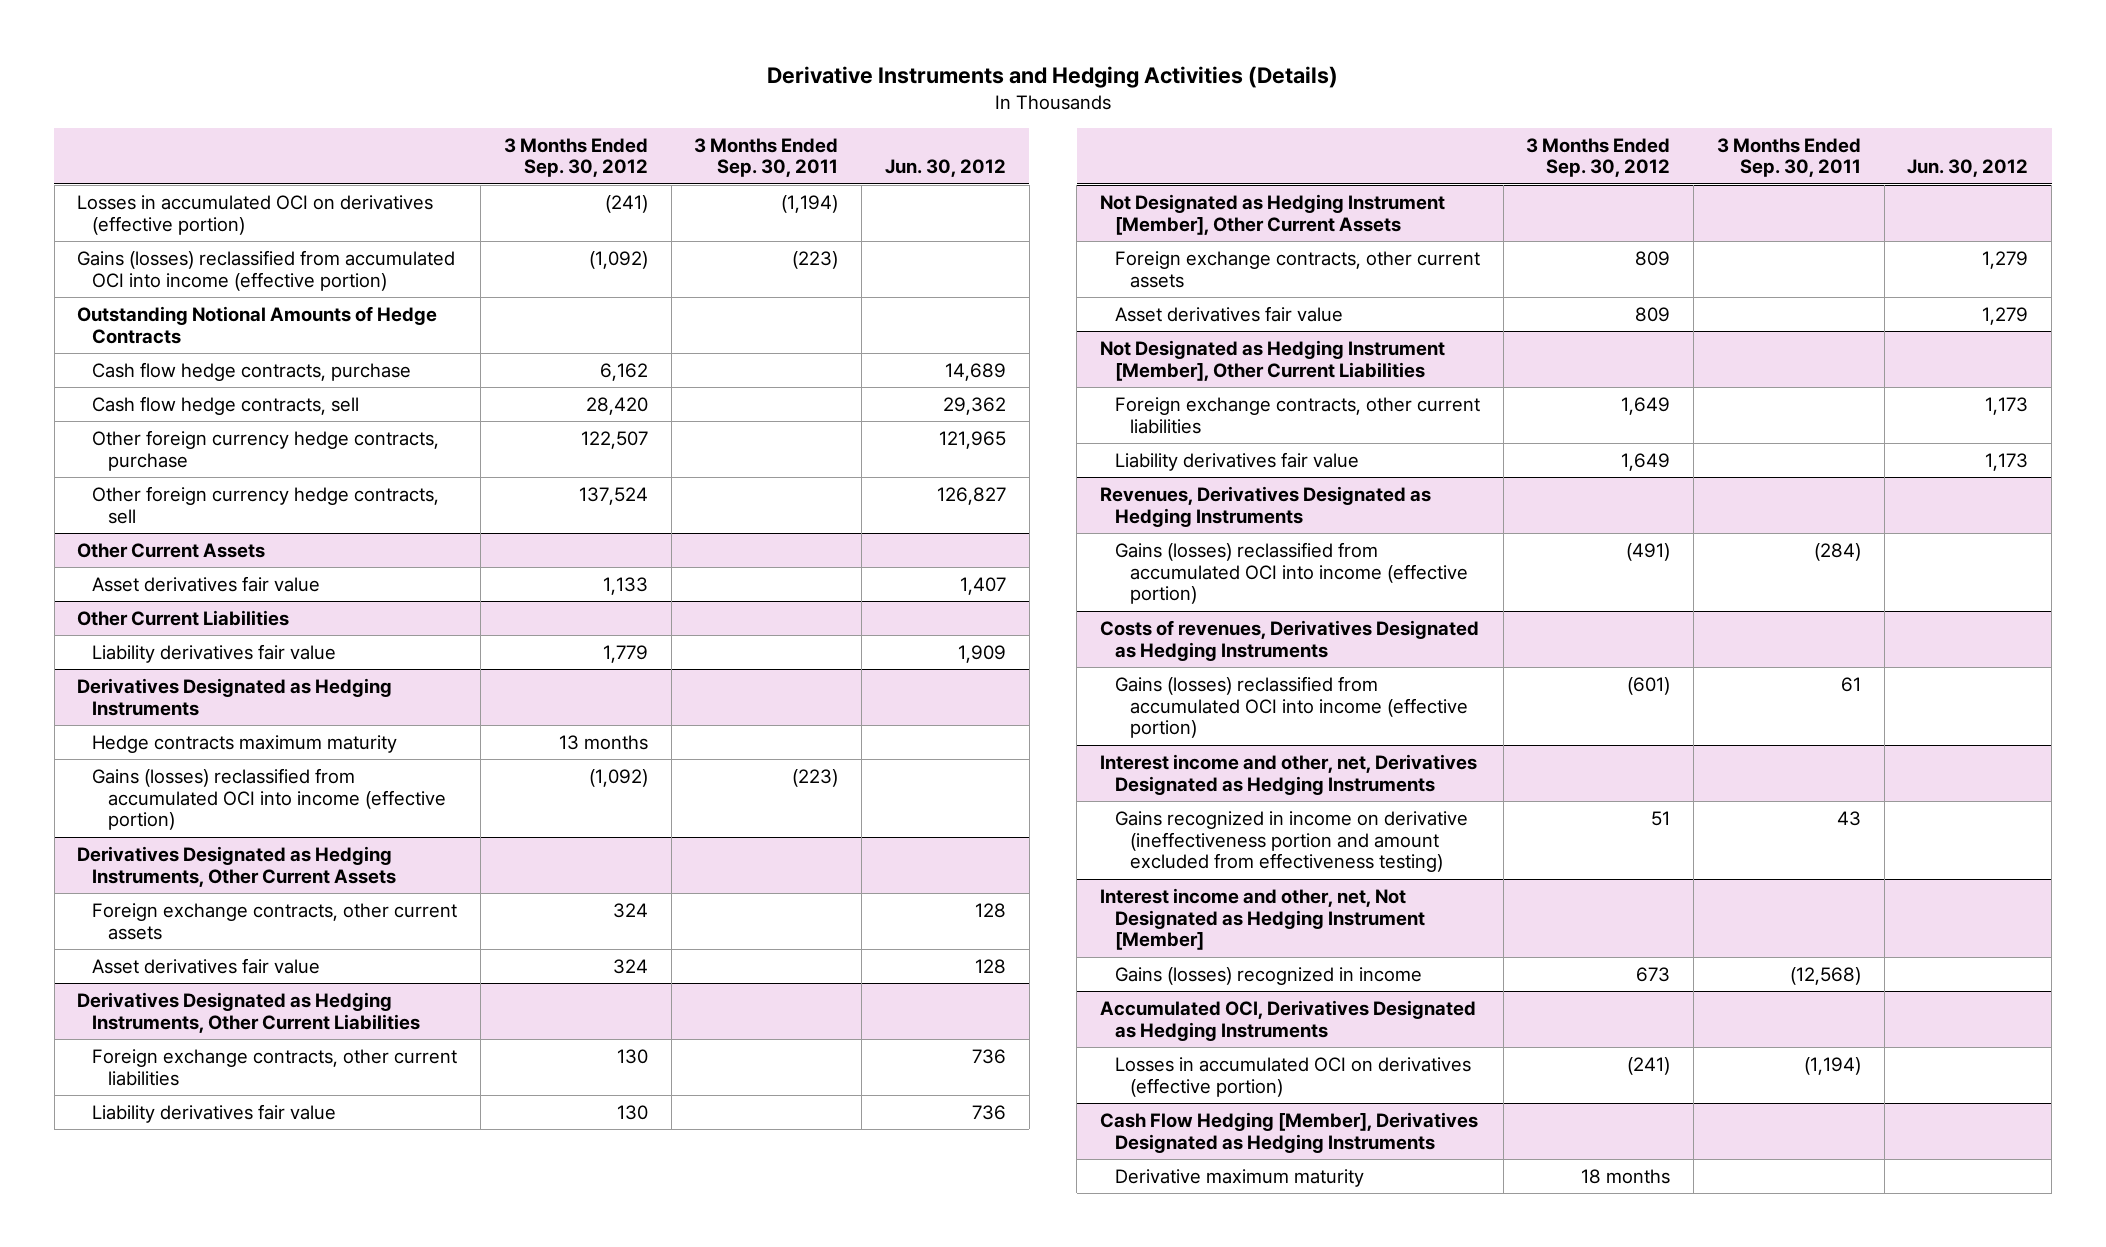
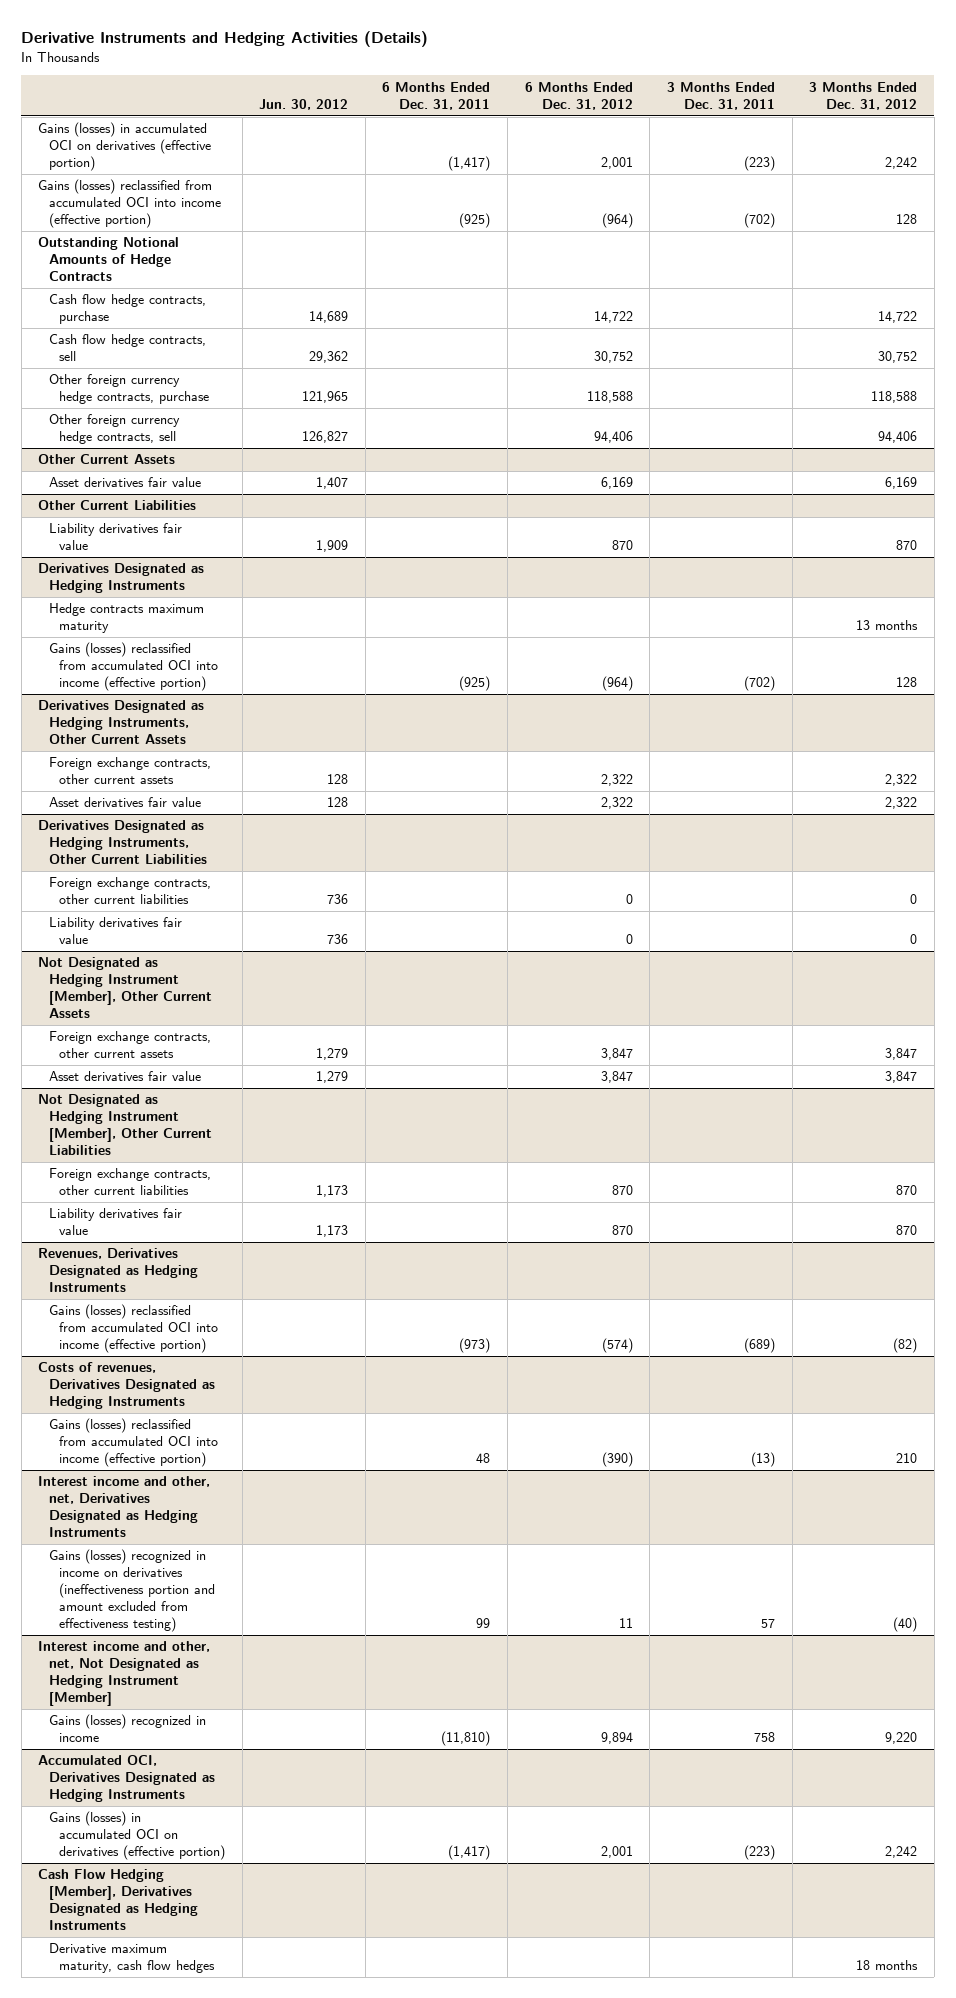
[503,137,648,178] 3 Months Ended Sep. 30, 2012 -> none
[694,137,839,178] 3 Months Ended Sep. 30, 2011 -> none
none -> [382,81,491,110] 6 Months Ended Dec. 31, 2011
none -> [524,81,633,110] 6 Months Ended Dec. 31, 2012
none -> [667,81,776,110] 3 Months Ended Dec. 31, 2011
none -> [809,81,918,110] 3 Months Ended Dec. 31, 2012
[77,194,434,235] Losses in accumulated OCI on derivatives (effective portion) -> [38,122,211,172] Gains (losses) in accumulated OCI on derivatives (effective portion)
[1114,810,1468,873] Gains recognized in income on derivative (ineffectiveness portion and amount excluded from effectiveness testing) -> [48,1549,215,1632] Gains (losses) recognized in income on derivatives (ineffectiveness portion and amount excluded from effectiveness testing)
[1114,1056,1471,1097] Losses in accumulated OCI on derivatives (effective portion) -> [48,1811,225,1861] Gains (losses) in accumulated OCI on derivatives (effective portion)
[1114,1168,1364,1187] Derivative maximum maturity -> [48,1943,215,1974] Derivative maximum maturity, cash flow hedges

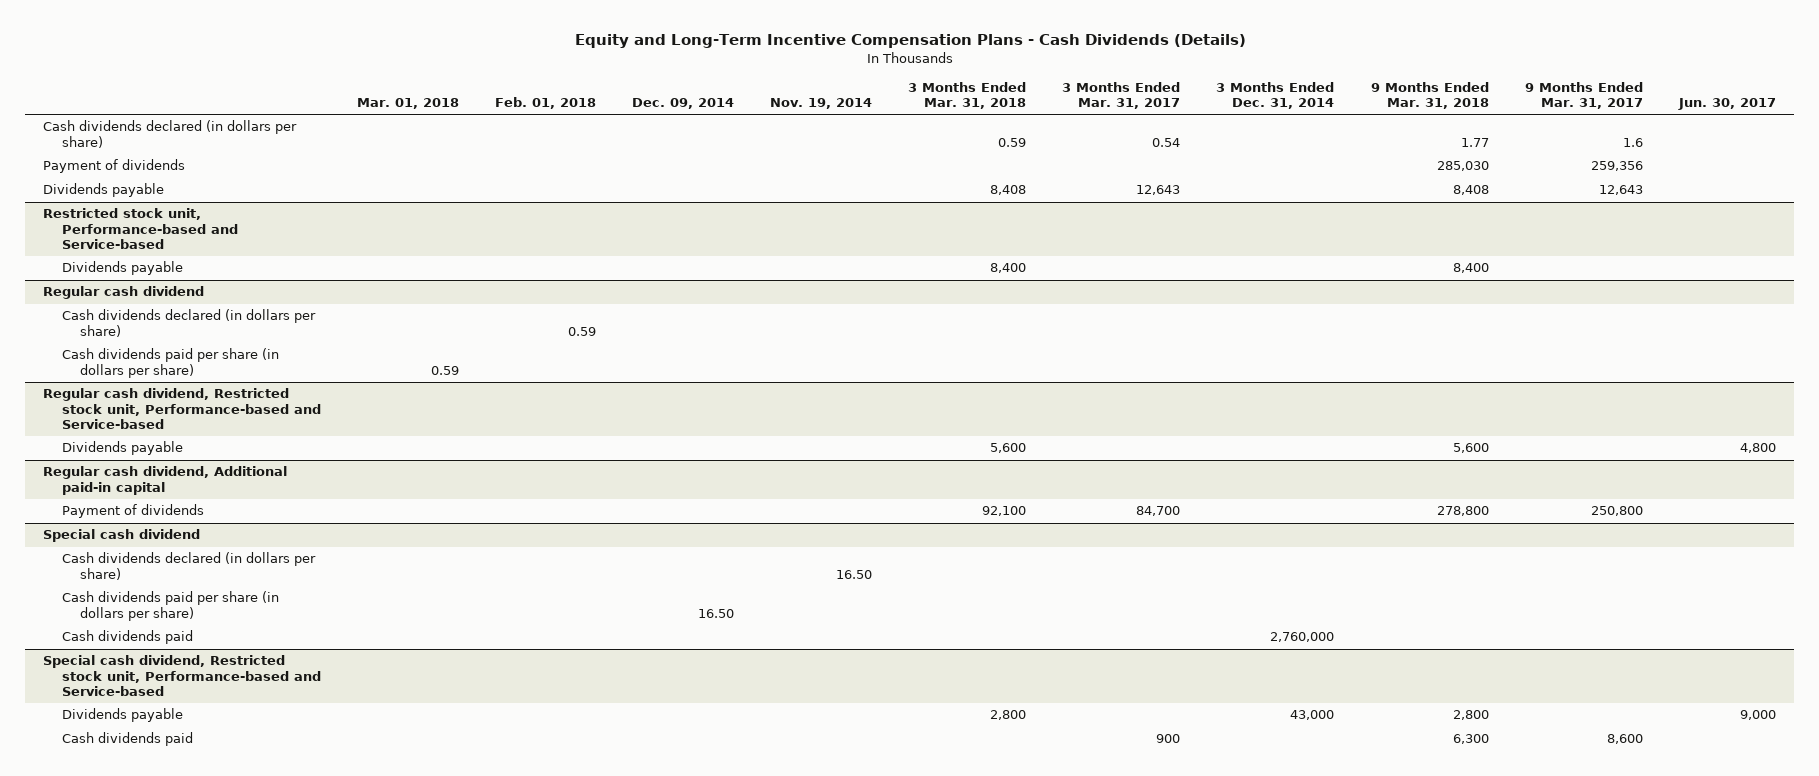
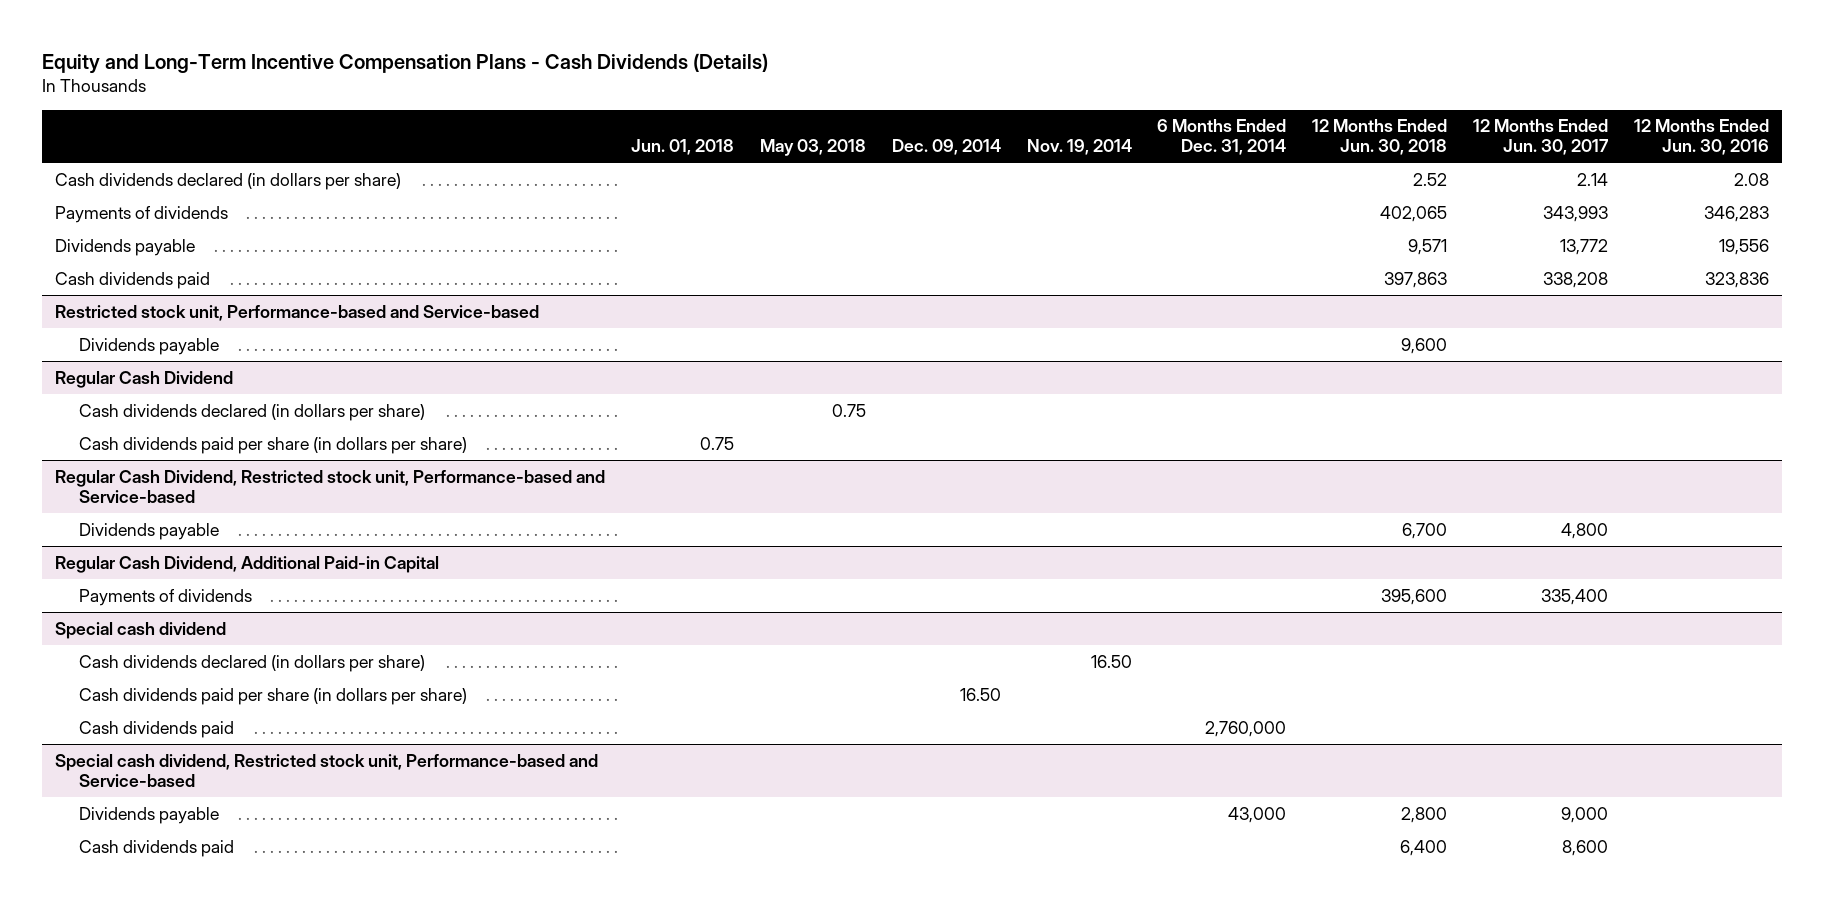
[356,98,459,110] Mar. 01, 2018 -> none
[495,97,597,110] Feb. 01, 2018 -> none
[908,81,1027,110] 3 Months Ended Mar. 31, 2018 -> none
[1062,81,1181,110] 3 Months Ended Mar. 31, 2017 -> none
[1216,81,1335,110] 3 Months Ended Dec. 31, 2014 -> none
[1370,81,1489,110] 9 Months Ended Mar. 31, 2018 -> none
[1524,81,1643,110] 9 Months Ended Mar. 31, 2017 -> none
[1677,98,1776,111] Jun. 30, 2017 -> none
none -> [630,139,734,156] Jun. 01, 2018
none -> [759,139,866,157] May 03, 2018
none -> [1157,119,1287,156] 6 Months Ended Dec. 31, 2014
none -> [1312,119,1448,156] 12 Months Ended Jun. 30, 2018
none -> [1473,119,1610,156] 12 Months Ended Jun. 30, 2017
none -> [1634,119,1770,156] 12 Months Ended Jun. 30, 2016
[43,159,186,174] Payment of dividends -> [54,205,228,223] Payments of dividends
none -> [54,271,210,289] Cash dividends paid
[43,286,205,300] Regular cash dividend -> [54,370,233,388] Regular Cash Dividend
[43,388,321,429] Regular cash dividend, Restricted stock unit, Performance-based and Service-based -> [54,469,605,503] Regular Cash Dividend, Restricted stock unit, Performance-based and Service-based
[43,466,288,495] Regular cash dividend, Additional paid-in capital -> [54,555,439,573] Regular Cash Dividend, Additional Paid-in Capital
[61,504,204,519] Payment of dividends -> [79,588,253,606] Payments of dividends

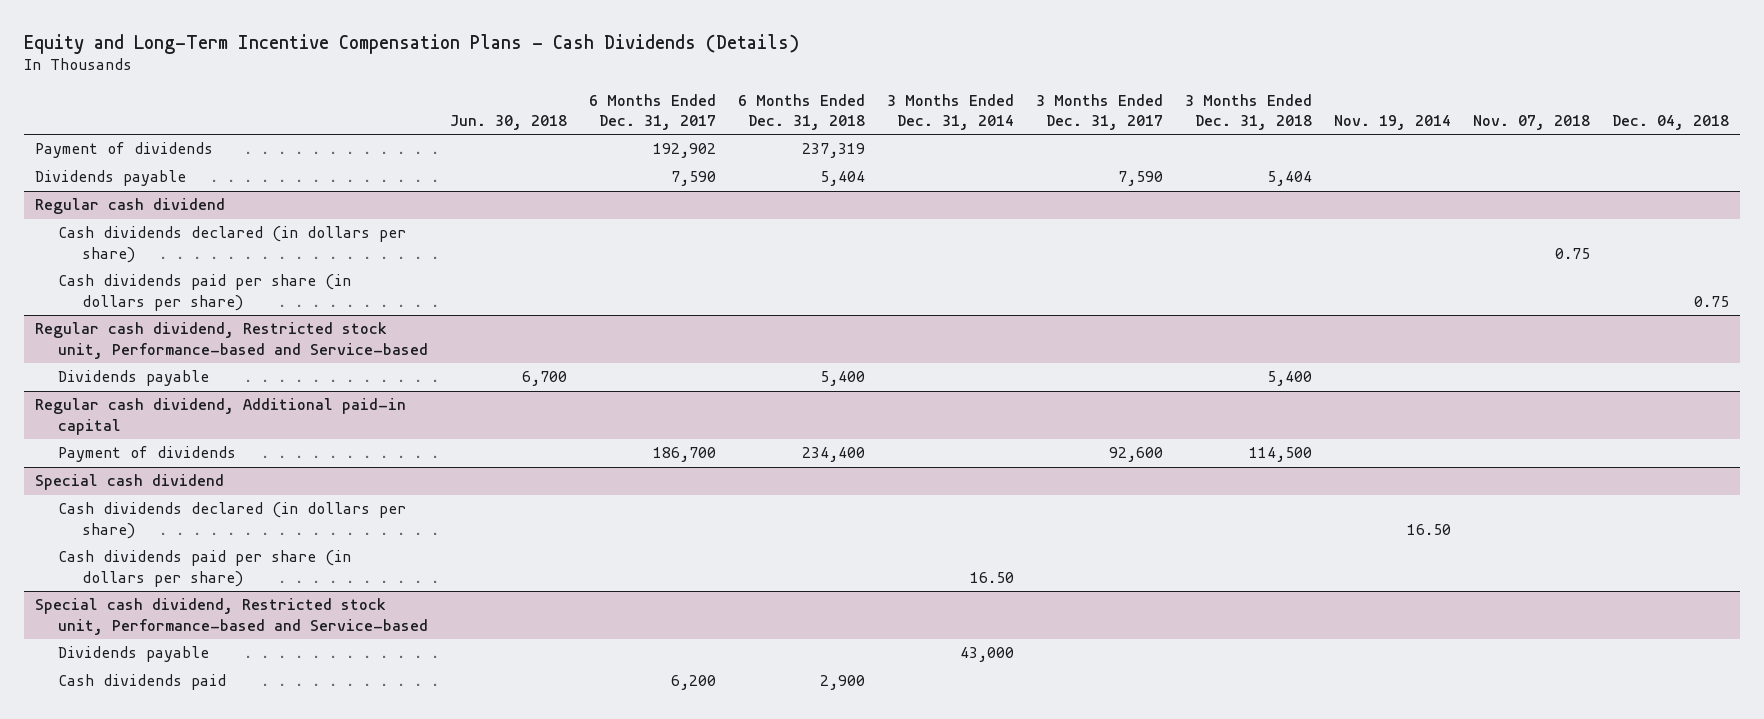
[630,139,734,156] Jun. 01, 2018 -> none
[759,139,866,157] May 03, 2018 -> none
[891,139,1001,156] Dec. 09, 2014 -> none
[1157,119,1287,156] 6 Months Ended Dec. 31, 2014 -> none
[1312,119,1448,156] 12 Months Ended Jun. 30, 2018 -> none
[1473,119,1610,156] 12 Months Ended Jun. 30, 2017 -> none
[1634,119,1770,156] 12 Months Ended Jun. 30, 2016 -> none
none -> [450,114,568,130] Jun. 30, 2018
none -> [589,93,717,130] 6 Months Ended Dec. 31, 2017
none -> [738,93,866,130] 6 Months Ended Dec. 31, 2018
none -> [887,93,1015,130] 3 Months Ended Dec. 31, 2014
none -> [1036,93,1164,130] 3 Months Ended Dec. 31, 2017
none -> [1185,93,1313,130] 3 Months Ended Dec. 31, 2018
none -> [1472,114,1590,130] Nov. 07, 2018
none -> [1611,114,1729,130] Dec. 04, 2018
[54,172,401,190] Cash dividends declared (in dollars per share) -> none
[54,205,228,223] Payments of dividends -> [35,142,214,159] Payment of dividends
[54,271,210,289] Cash dividends paid -> none
[54,304,539,321] Restricted stock unit, Performance-based and Service-based -> none
[79,337,220,355] Dividends payable -> none
[54,370,233,388] Regular Cash Dividend -> [35,198,226,215] Regular cash dividend
[54,469,605,503] Regular Cash Dividend, Restricted stock unit, Performance-based and Service-based -> [35,322,429,359] Regular cash dividend, Restricted stock unit, Performance-based and Service-based
[54,555,439,573] Regular Cash Dividend, Additional Paid-in Capital -> [35,398,407,435] Regular cash dividend, Additional paid-in capital
[79,588,253,606] Payments of dividends -> [58,446,237,463] Payment of dividends
[79,720,235,738] Cash dividends paid -> none

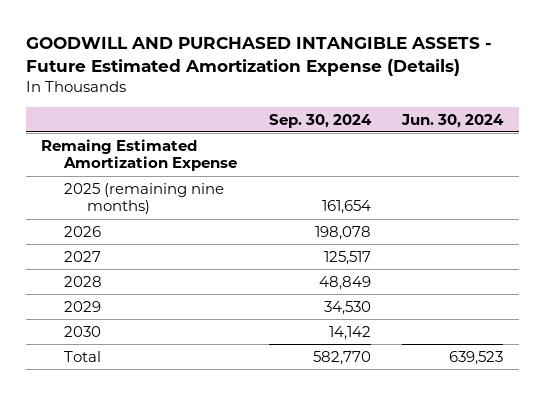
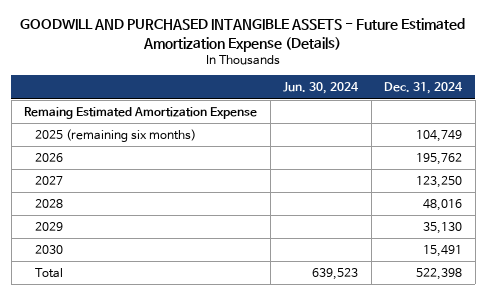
[268,113,372,128] Sep. 30, 2024 -> none
none -> [384,82,464,95] Dec. 31, 2024
[64,182,225,215] 2025 (remaining nine months) -> [35,128,197,142] 2025 (remaining six months)

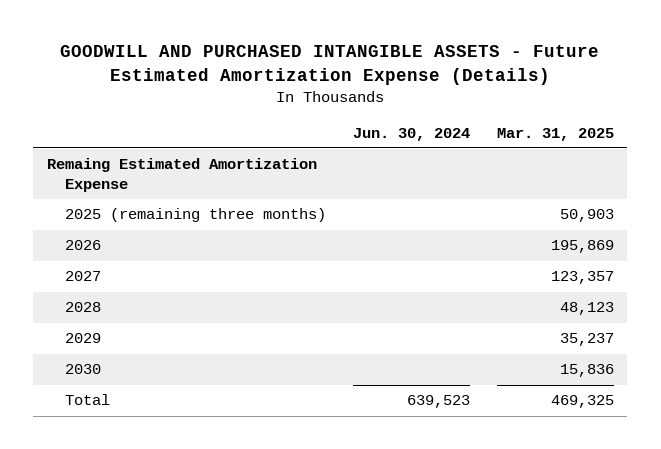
[384,82,464,95] Dec. 31, 2024 -> none
none -> [496,127,614,141] Mar. 31, 2025
[35,128,197,142] 2025 (remaining six months) -> [65,208,327,223] 2025 (remaining three months)

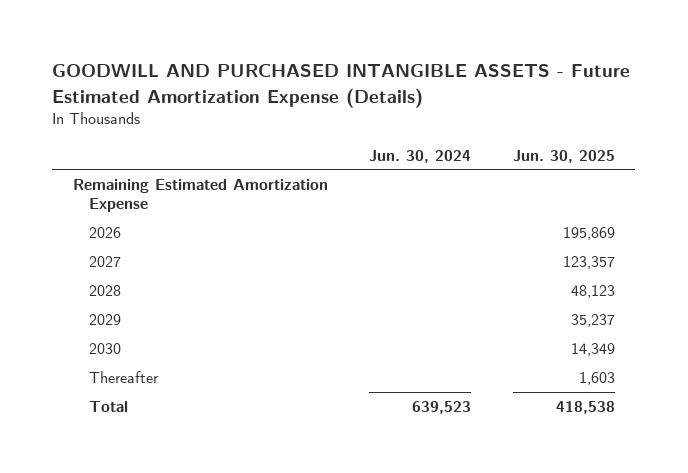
[496,127,614,141] Mar. 31, 2025 -> none
none -> [512,149,615,163] Jun. 30, 2025
[65,208,327,223] 2025 (remaining three months) -> none
[46,158,317,193] Remaing Estimated Amortization Expense -> [73,179,329,212] Remaining Estimated Amortization Expense
none -> [89,371,160,384] Thereafter

